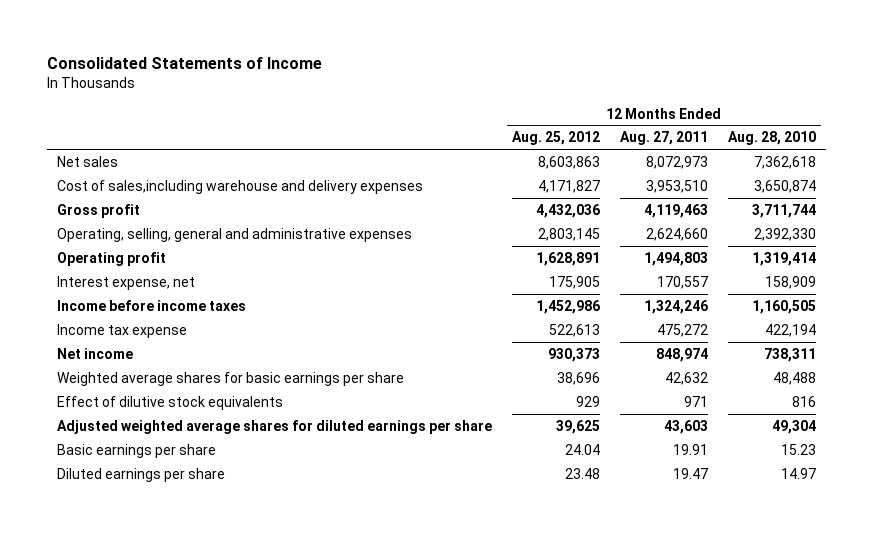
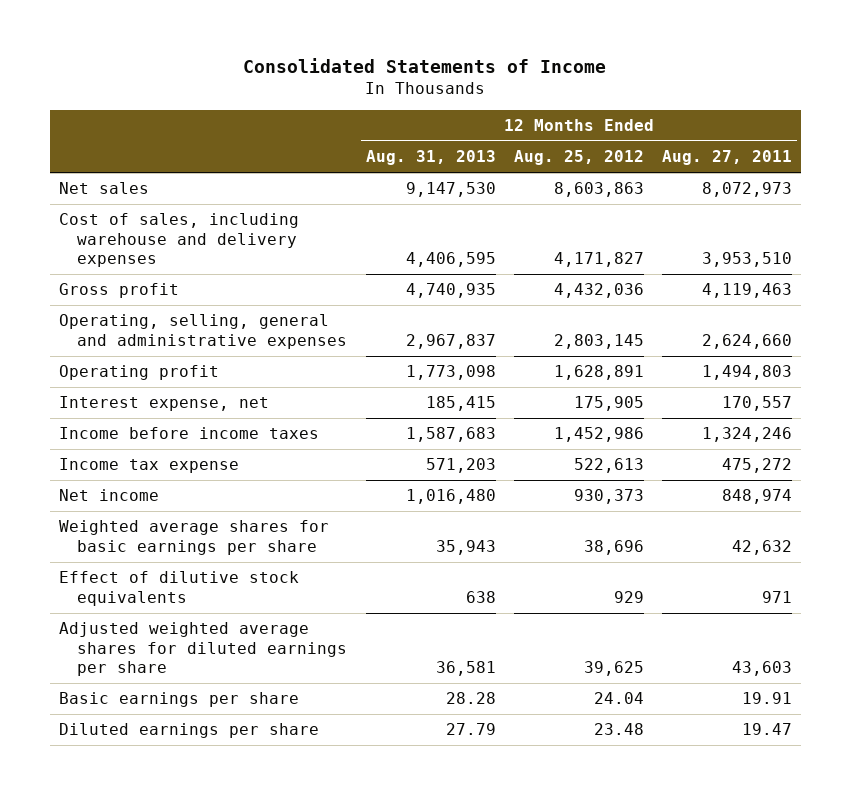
[728,131,817,146] Aug. 28, 2010 -> none
none -> [365,150,496,166] Aug. 31, 2013
[56,179,423,194] Cost of sales,including warehouse and delivery expenses -> [58,213,299,268] Cost of sales, including warehouse and delivery expenses

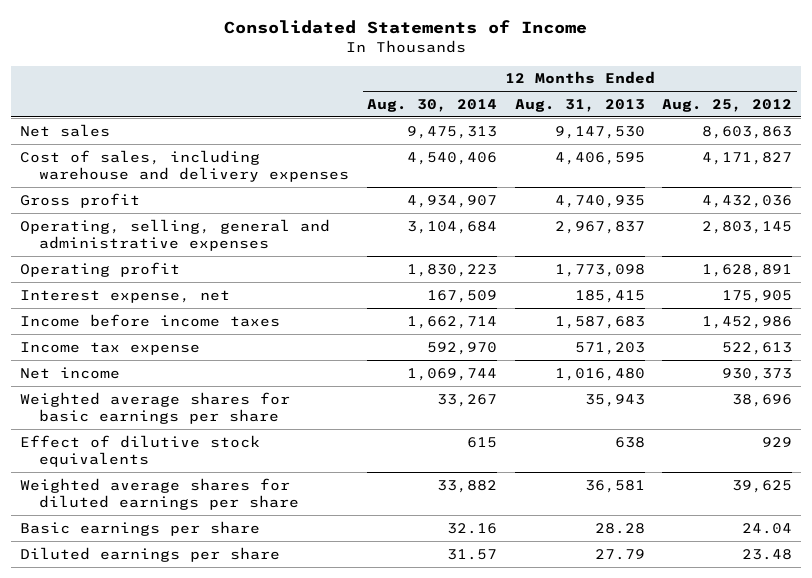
[662,150,793,166] Aug. 27, 2011 -> none
none -> [367,99,498,113] Aug. 30, 2014
[58,622,348,677] Adjusted weighted average shares for diluted earnings per share -> [20,477,300,510] Weighted average shares for diluted earnings per share

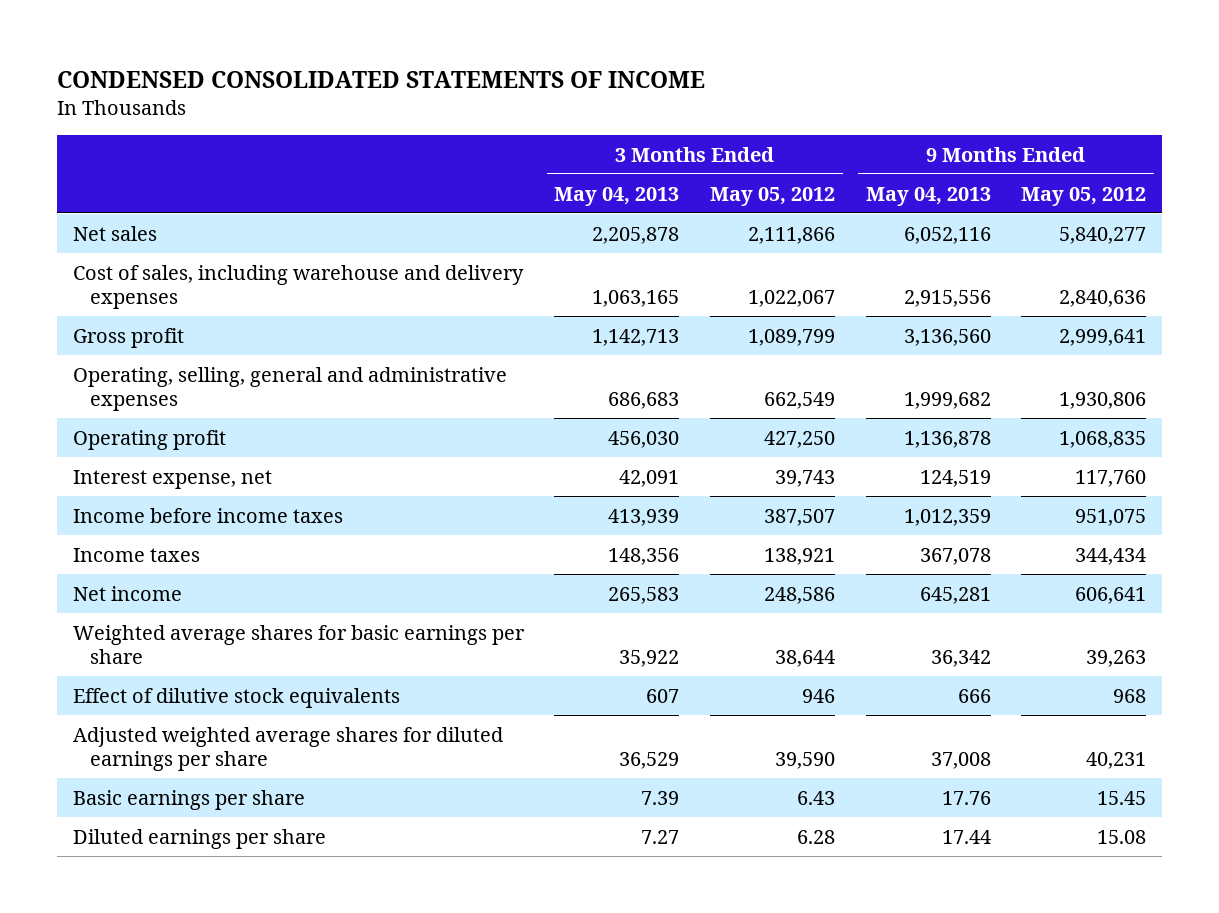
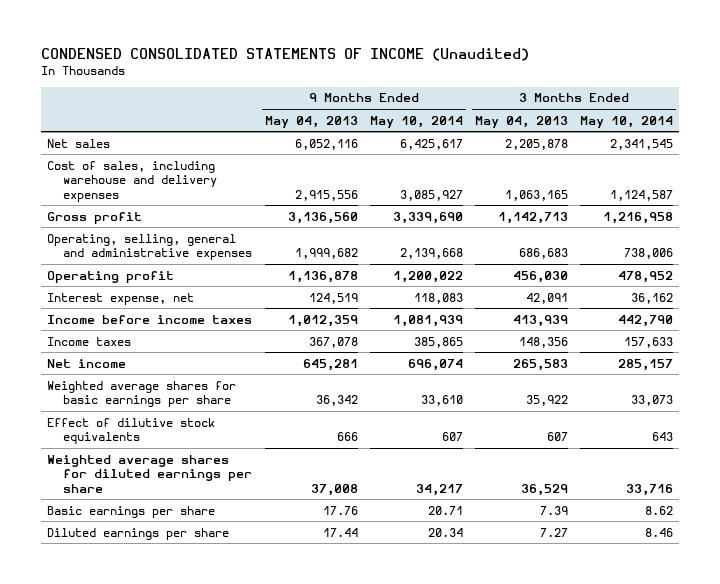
[57,71,706,89] CONDENSED CONSOLIDATED STATEMENTS OF INCOME -> [40,48,529,62] CONDENSED CONSOLIDATED STATEMENTS OF INCOME (Unaudited)
[710,186,836,206] May 05, 2012 -> none
[1021,186,1147,206] May 05, 2012 -> none
none -> [369,115,463,128] May 10, 2014
none -> [580,115,674,128] May 10, 2014
[72,726,503,772] Adjusted weighted average shares for diluted earnings per share -> [46,454,253,493] Weighted average shares for diluted earnings per share

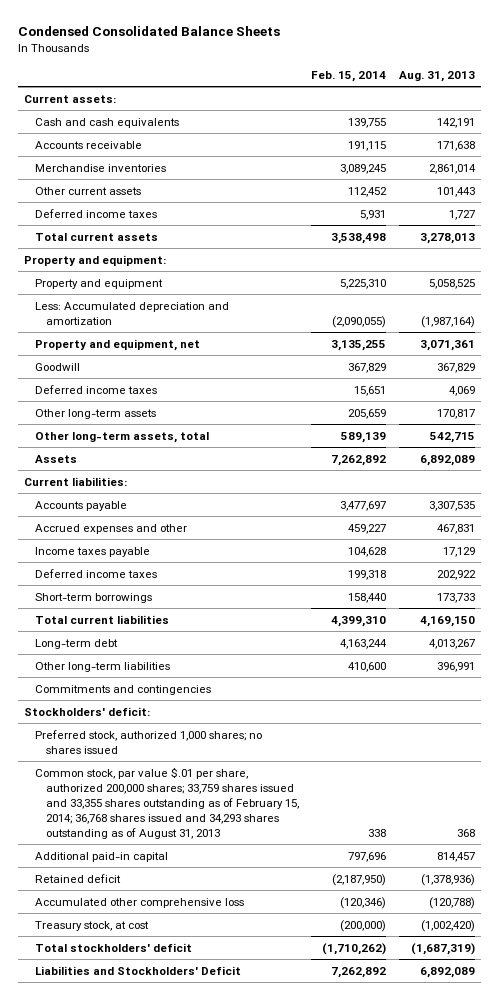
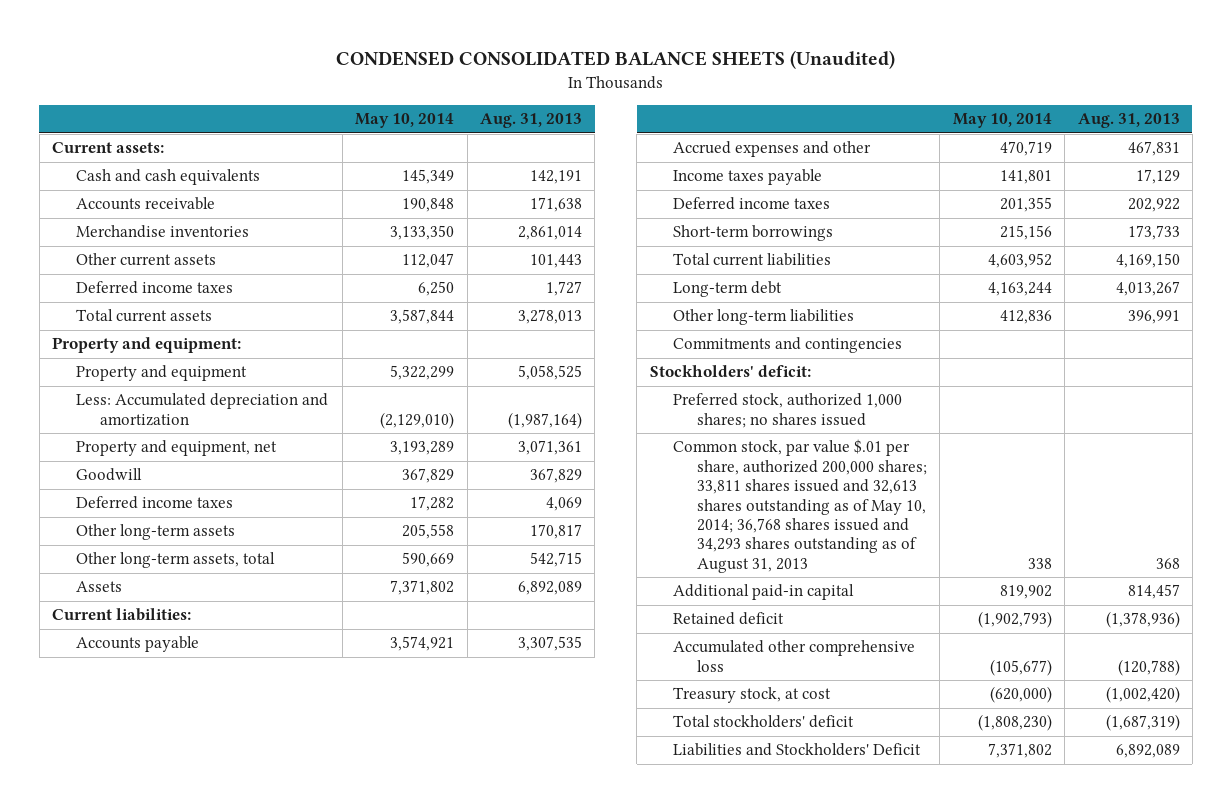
[17,25,280,36] Condensed Consolidated Balance Sheets -> [335,50,895,70] CONDENSED CONSOLIDATED BALANCE SHEETS (Unaudited)
[311,70,387,82] Feb. 15, 2014 -> none
none -> [355,113,455,129] May 10, 2014
[34,766,299,839] Common stock, par value $.01 per share, authorized 200,000 shares; 33,759 shares issued and 33,355 shares outstanding as of February 15, 2014; 36,768 shares issued and 34,293 shares outstanding as of August 31, 2013 -> [673,439,928,573] Common stock, par value $.01 per share, authorized 200,000 shares; 33,811 shares issued and 32,613 shares outstanding as of May 10, 2014; 36,768 shares issued and 34,293 shares outstanding as of August 31, 2013

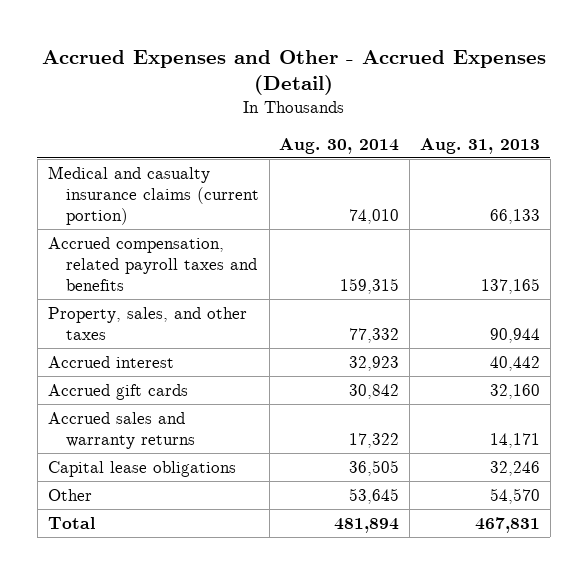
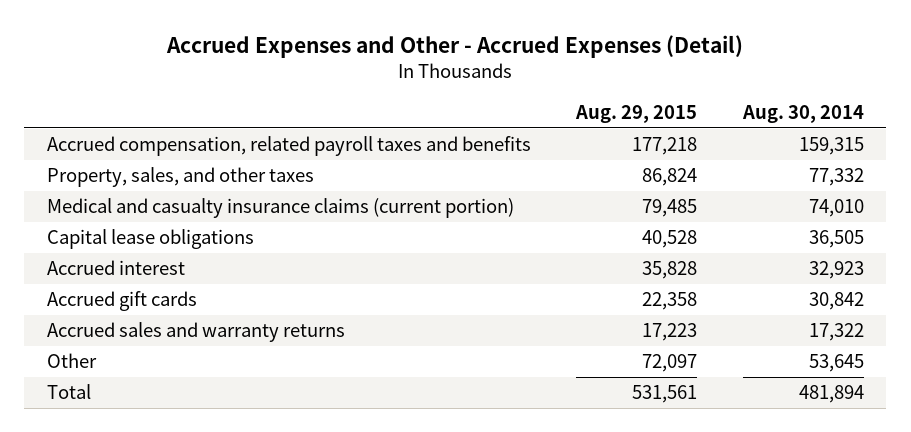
[420,137,541,154] Aug. 31, 2013 -> none
none -> [575,104,698,123] Aug. 29, 2015
[47,165,259,225] Medical and casualty insurance claims (current portion) -> [47,198,515,219] Medical and casualty insurance claims (current portion)
[47,460,236,477] Capital lease obligations -> [47,229,255,250] Capital lease obligations

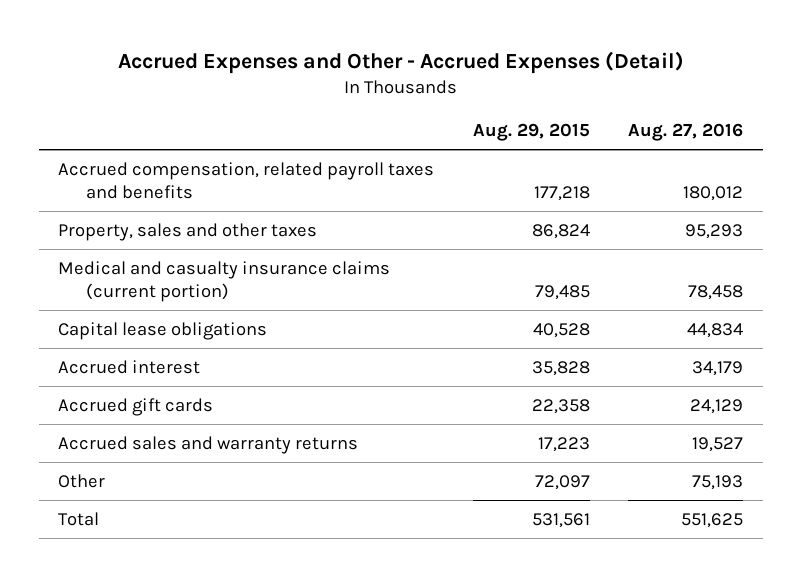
[741,104,864,123] Aug. 30, 2014 -> none
none -> [628,123,744,142] Aug. 27, 2016
[47,167,315,188] Property, sales, and other taxes -> [57,222,317,241] Property, sales and other taxes

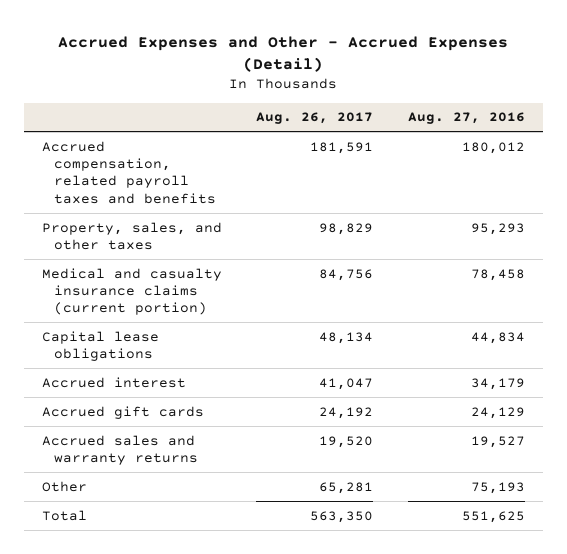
[472,123,590,142] Aug. 29, 2015 -> none
none -> [256,112,374,125] Aug. 26, 2017
[57,222,317,241] Property, sales and other taxes -> [41,221,222,250] Property, sales, and other taxes

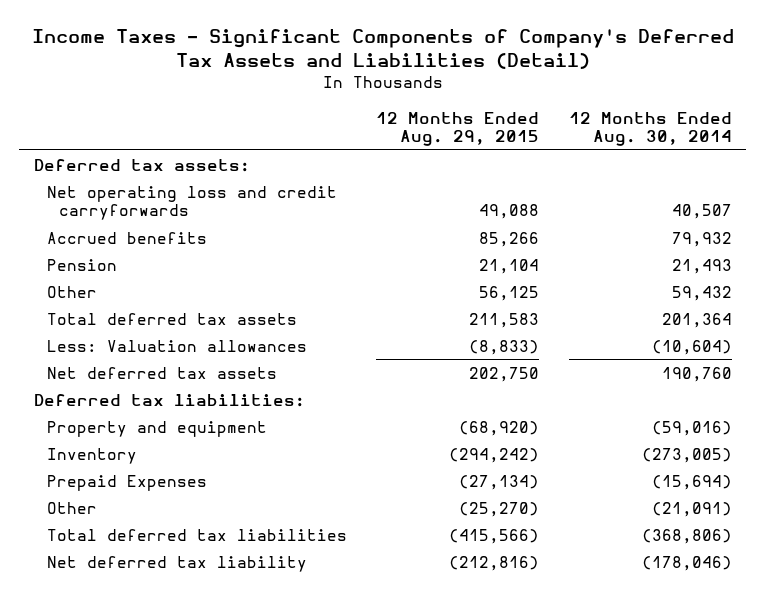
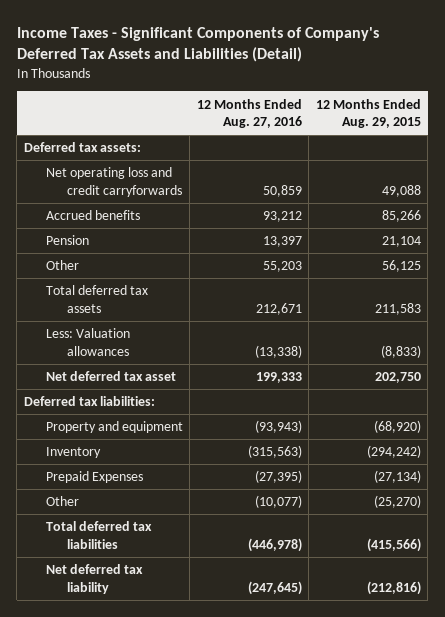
[568,111,732,147] 12 Months Ended Aug. 30, 2014 -> none
none -> [196,98,302,128] 12 Months Ended Aug. 27, 2016
[46,366,277,379] Net deferred tax assets -> [45,371,176,382] Net deferred tax asset

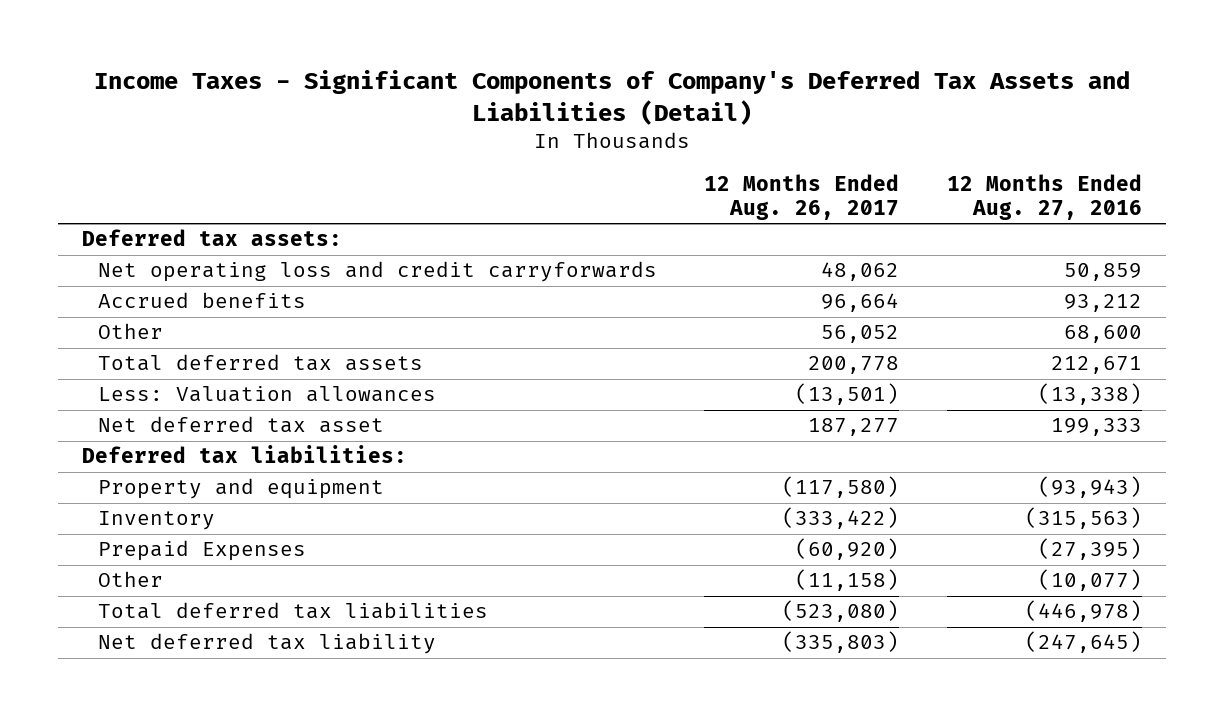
[315,98,421,128] 12 Months Ended Aug. 29, 2015 -> none
none -> [704,173,900,220] 12 Months Ended Aug. 26, 2017
[45,235,89,246] Pension -> none
[262,261,302,273] 55,203 -> [1064,325,1143,344] 68,600

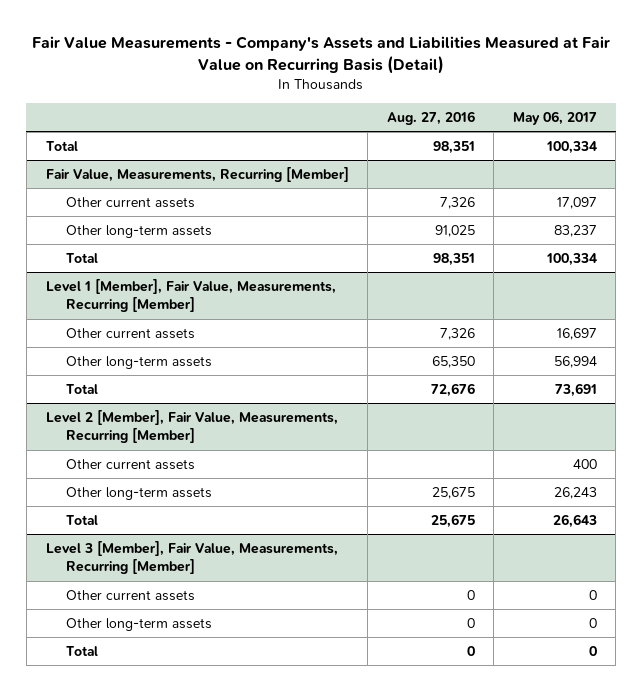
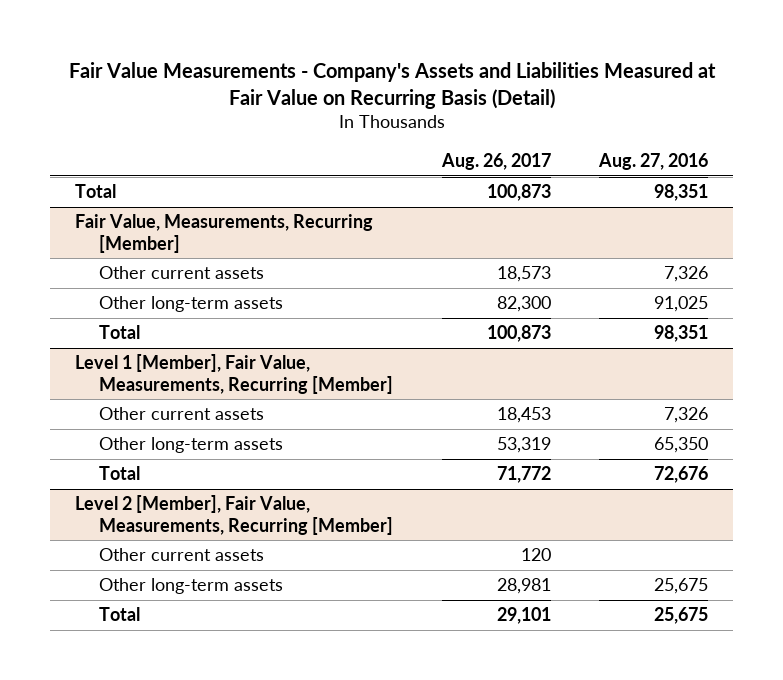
[512,110,597,125] May 06, 2017 -> none
none -> [440,153,551,171] Aug. 26, 2017
[45,540,338,575] Level 3 [Member], Fair Value, Measurements, Recurring [Member] -> none
[66,589,196,601] Other current assets -> none
[66,617,213,631] Other long-term assets -> none
[66,645,99,656] Total -> none

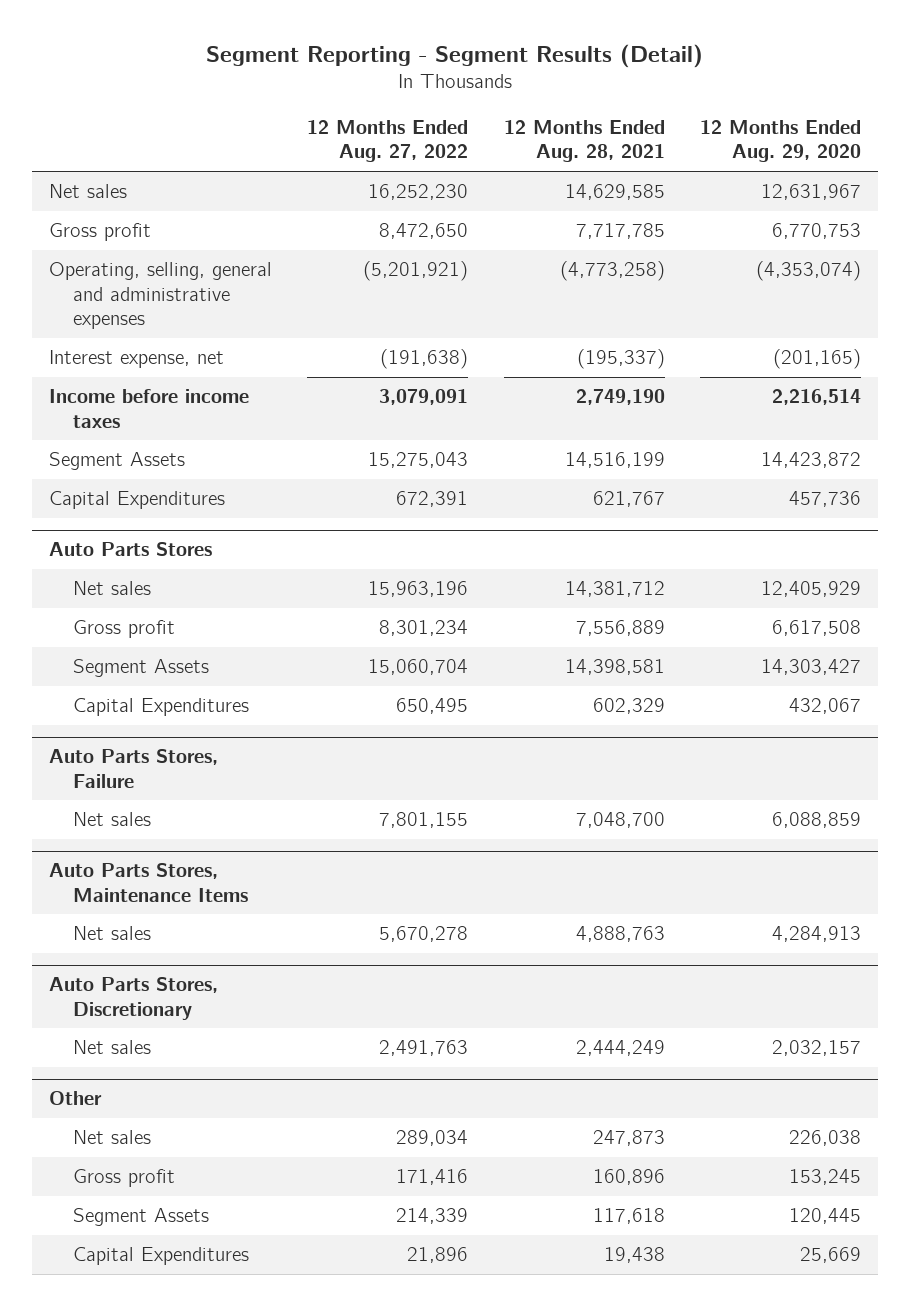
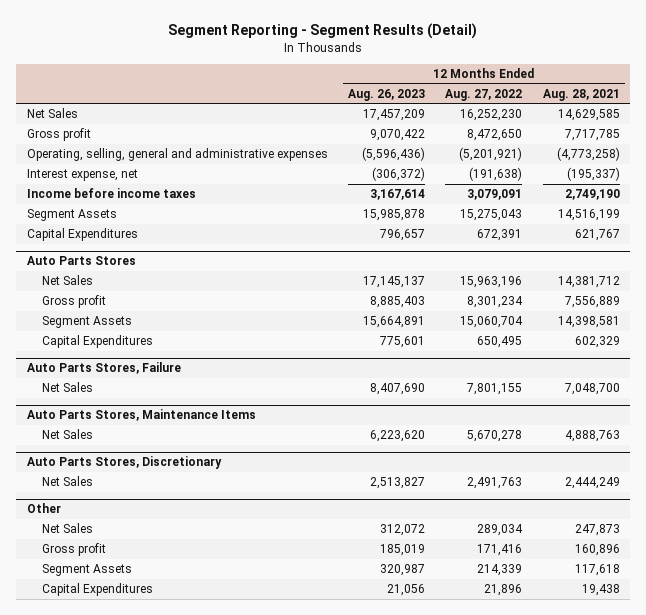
[699,119,861,163] 12 Months Ended Aug. 29, 2020 -> none
none -> [347,88,425,101] Aug. 26, 2023
[49,184,128,199] Net sales -> [26,108,78,119] Net Sales
[72,581,151,596] Net sales -> [41,275,93,286] Net Sales
[72,812,151,827] Net sales -> [41,382,93,393] Net Sales
[72,926,151,941] Net sales -> [41,429,93,440] Net Sales
[72,1040,151,1055] Net sales -> [41,476,93,487] Net Sales
[72,1130,151,1145] Net sales -> [41,523,93,534] Net Sales

